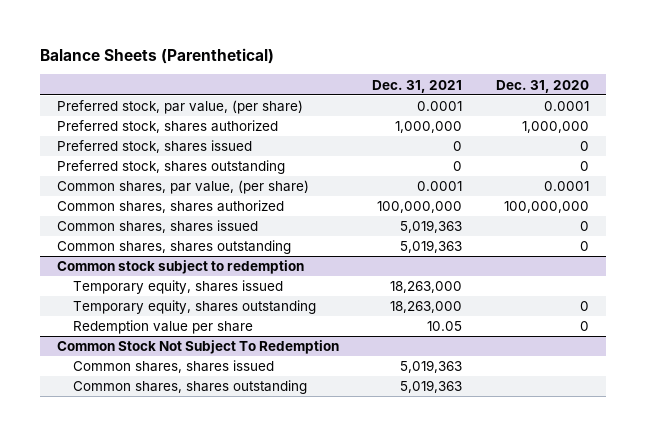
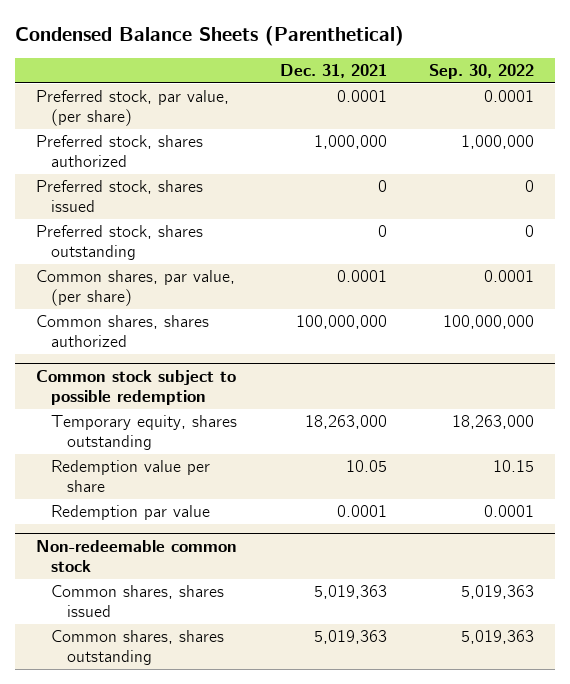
[39,47,274,64] Balance Sheets (Parenthetical) -> [14,25,404,46] Condensed Balance Sheets (Parenthetical)
[496,79,590,93] Dec. 31, 2020 -> none
none -> [428,64,534,80] Sep. 30, 2022
[56,220,258,234] Common shares, shares issued -> none
[56,240,291,255] Common shares, shares outstanding -> none
[73,280,284,295] Temporary equity, shares issued -> none
[56,260,304,275] Common stock subject to redemption -> [35,370,236,406] Common stock subject to possible redemption
none -> [51,505,211,521] Redemption par value
[56,340,339,355] Common Stock Not Subject To Redemption -> [35,540,237,573] Non-redeemable common stock

